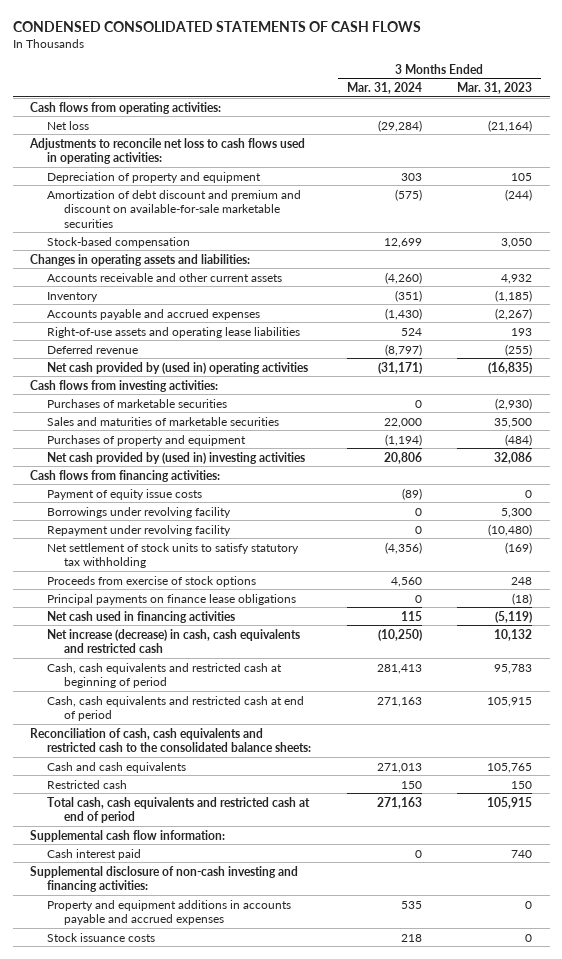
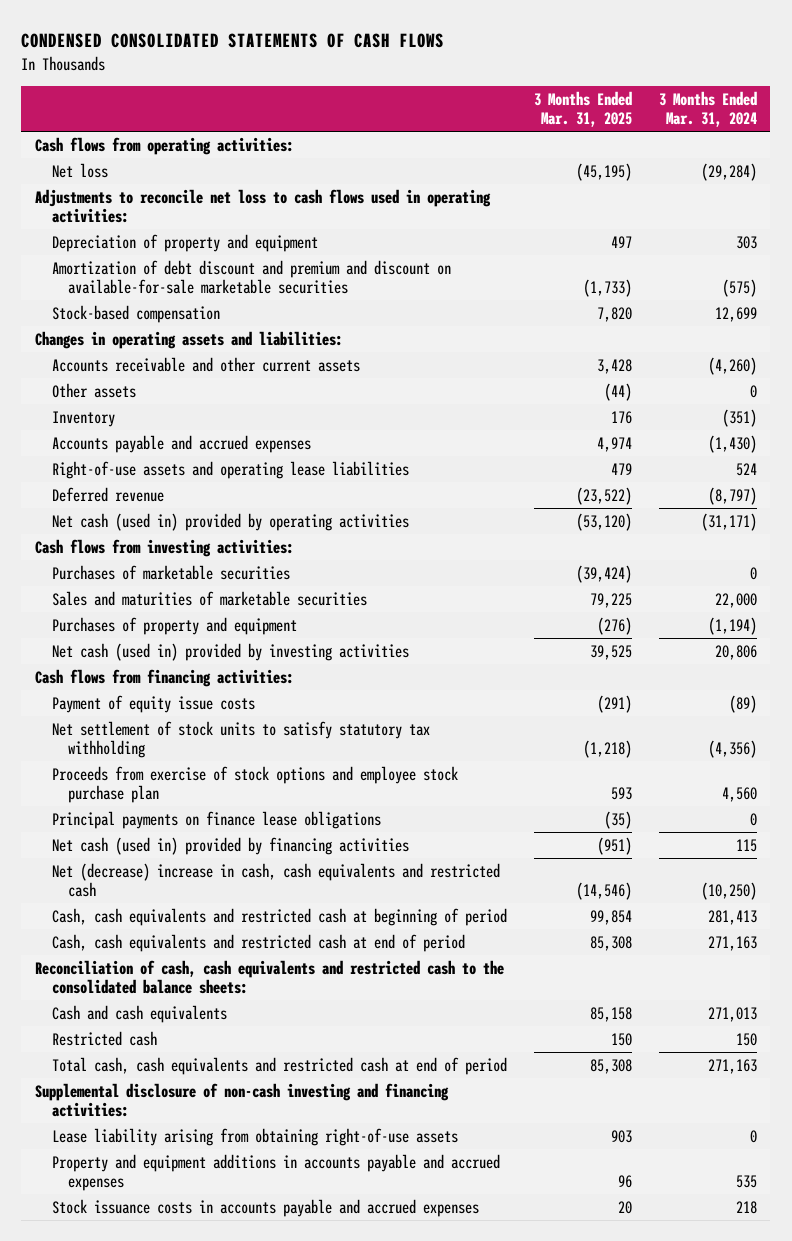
[457,81,533,94] Mar. 31, 2023 -> none
none -> [533,90,632,128] 3 Months Ended Mar. 31, 2025
none -> [51,382,136,398] Other assets
[47,361,309,374] Net cash provided by (used in) operating activities -> [51,512,409,531] Net cash (used in) provided by operating activities
[47,451,306,464] Net cash provided by (used in) investing activities -> [51,642,409,661] Net cash (used in) provided by investing activities
[47,506,232,518] Borrowings under revolving facility -> none
[47,524,232,536] Repayment under revolving facility -> none
[47,575,257,587] Proceeds from exercise of stock options -> [51,765,458,804] Proceeds from exercise of stock options and employee stock purchase plan
[47,610,236,623] Net cash used in financing activities -> [51,836,409,855] Net cash (used in) provided by financing activities
[47,628,301,654] Net increase (decrease) in cash, cash equivalents and restricted cash -> [51,862,500,898] Net (decrease) increase in cash, cash equivalents and restricted cash
[30,829,226,842] Supplemental cash flow information: -> none
[47,848,142,860] Cash interest paid -> none
none -> [51,1127,458,1146] Lease liability arising from obtaining right-of-use assets
[47,932,156,942] Stock issuance costs -> [51,1198,479,1217] Stock issuance costs in accounts payable and accrued expenses

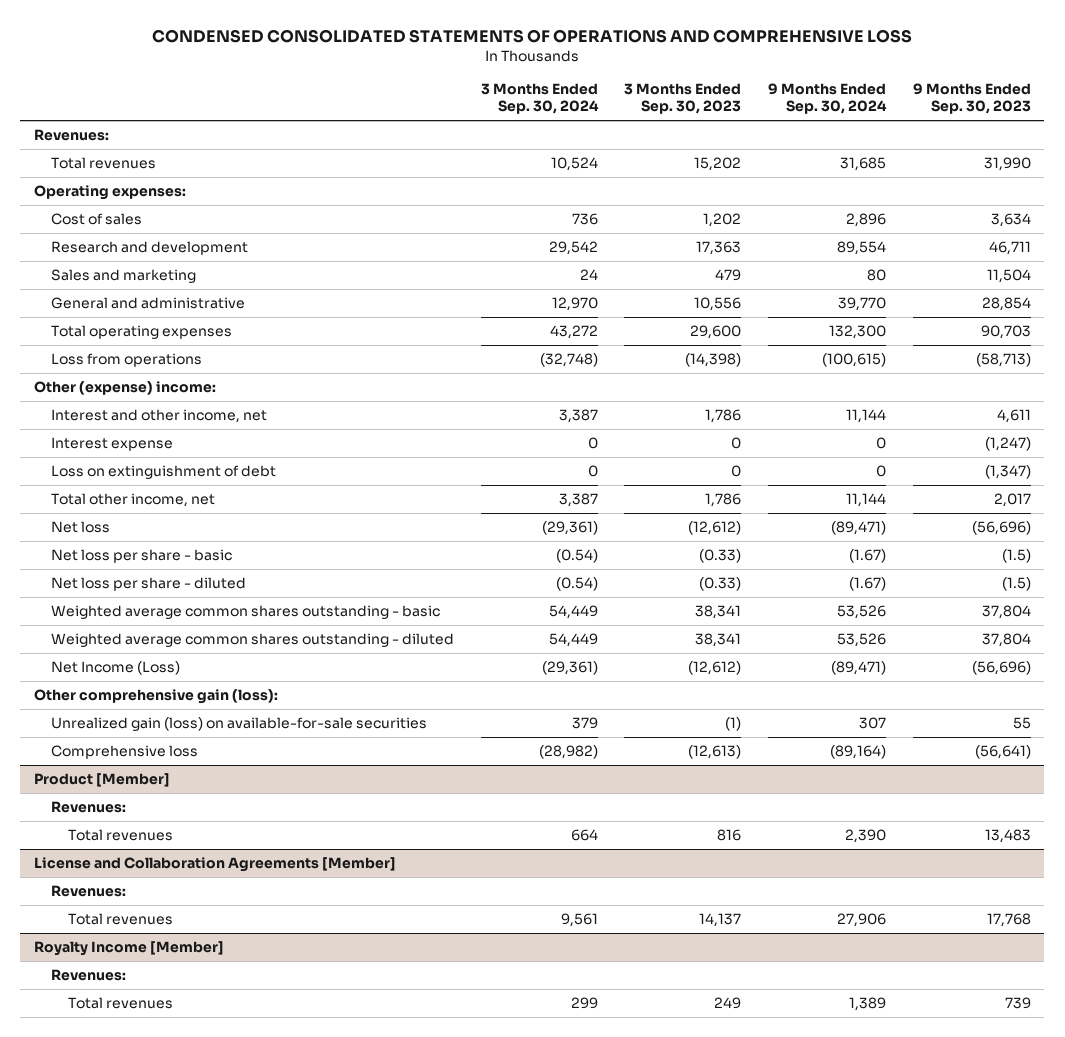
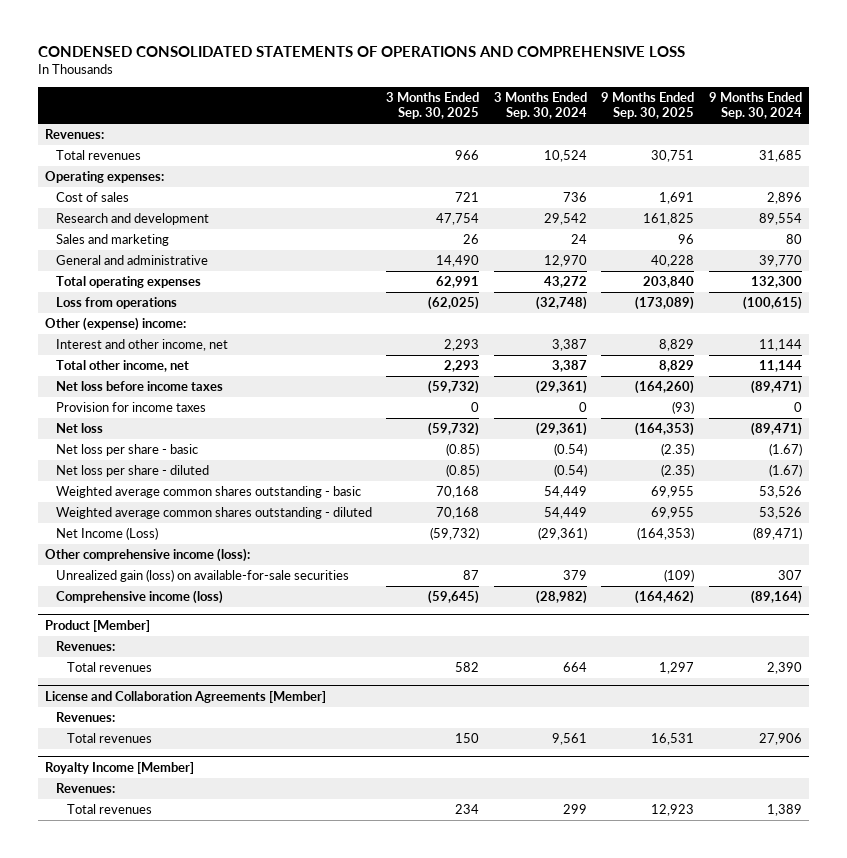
[624,83,742,115] 3 Months Ended Sep. 30, 2023 -> none
[913,83,1032,115] 9 Months Ended Sep. 30, 2023 -> none
none -> [386,91,480,120] 3 Months Ended Sep. 30, 2025
none -> [601,91,695,120] 9 Months Ended Sep. 30, 2025
[50,437,173,452] Interest expense -> none
[50,465,276,480] Loss on extinguishment of debt -> none
none -> [55,380,223,391] Net loss before income taxes
none -> [55,401,206,412] Provision for income taxes
[33,689,278,705] Other comprehensive gain (loss): -> [44,547,250,562] Other comprehensive income (loss):
[50,745,198,760] Comprehensive loss -> [55,589,223,604] Comprehensive income (loss)

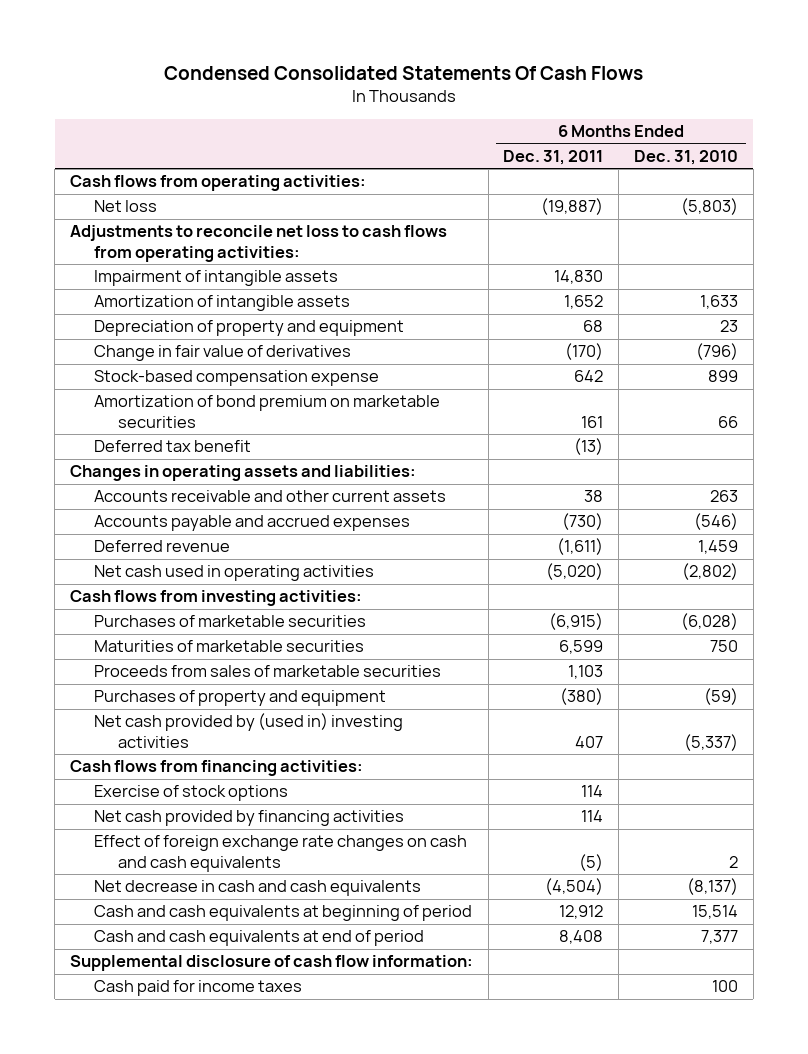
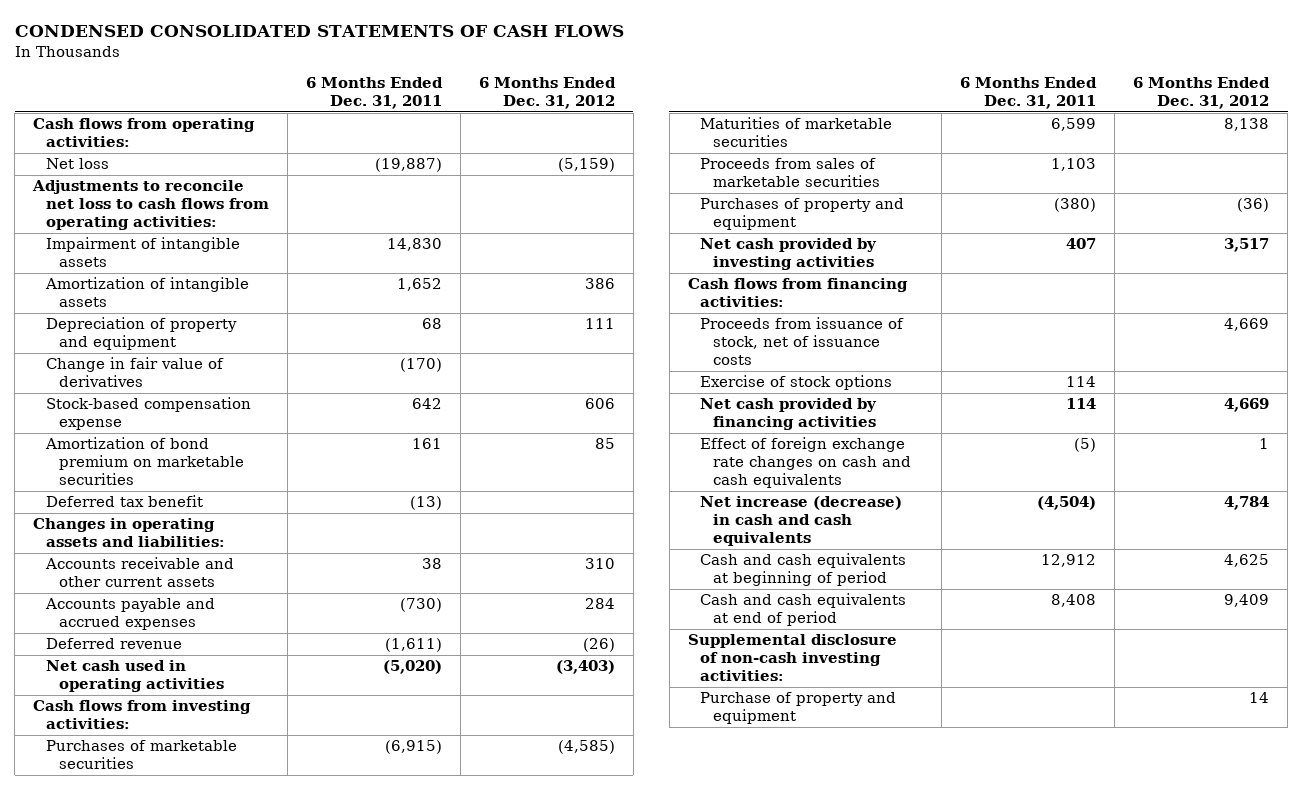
[163,66,643,81] Condensed Consolidated Statements Of Cash Flows -> [14,25,624,38] CONDENSED CONSOLIDATED STATEMENTS OF CASH FLOWS
[633,149,738,165] Dec. 31, 2010 -> none
none -> [478,76,616,109] 6 Months Ended Dec. 31, 2012
[93,713,403,748] Net cash provided by (used in) investing activities -> [700,238,878,271] Net cash provided by investing activities
none -> [700,317,905,366] Proceeds from issuance of stock, net of issuance costs
[93,880,421,897] Net decrease in cash and cash equivalents -> [700,496,903,547] Net increase (decrease) in cash and cash equivalents
[93,980,302,997] Cash paid for income taxes -> none
[69,955,473,972] Supplemental disclosure of cash flow information: -> [687,634,897,682] Supplemental disclosure of non-cash investing activities:
none -> [700,692,897,725] Purchase of property and equipment

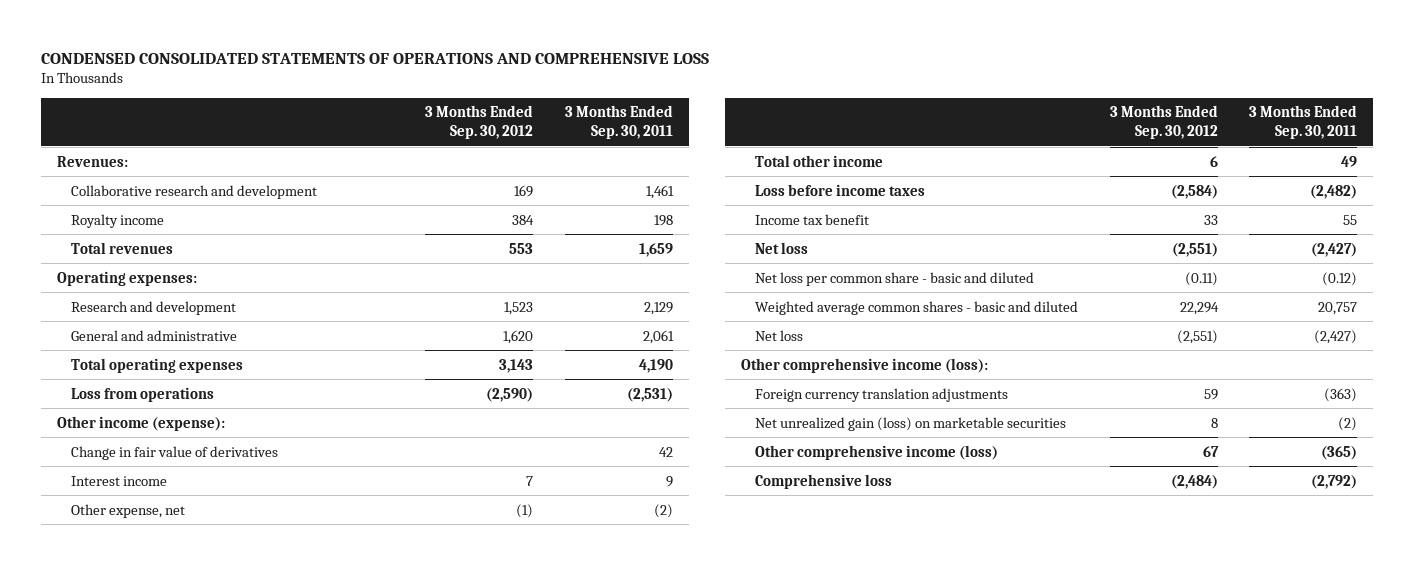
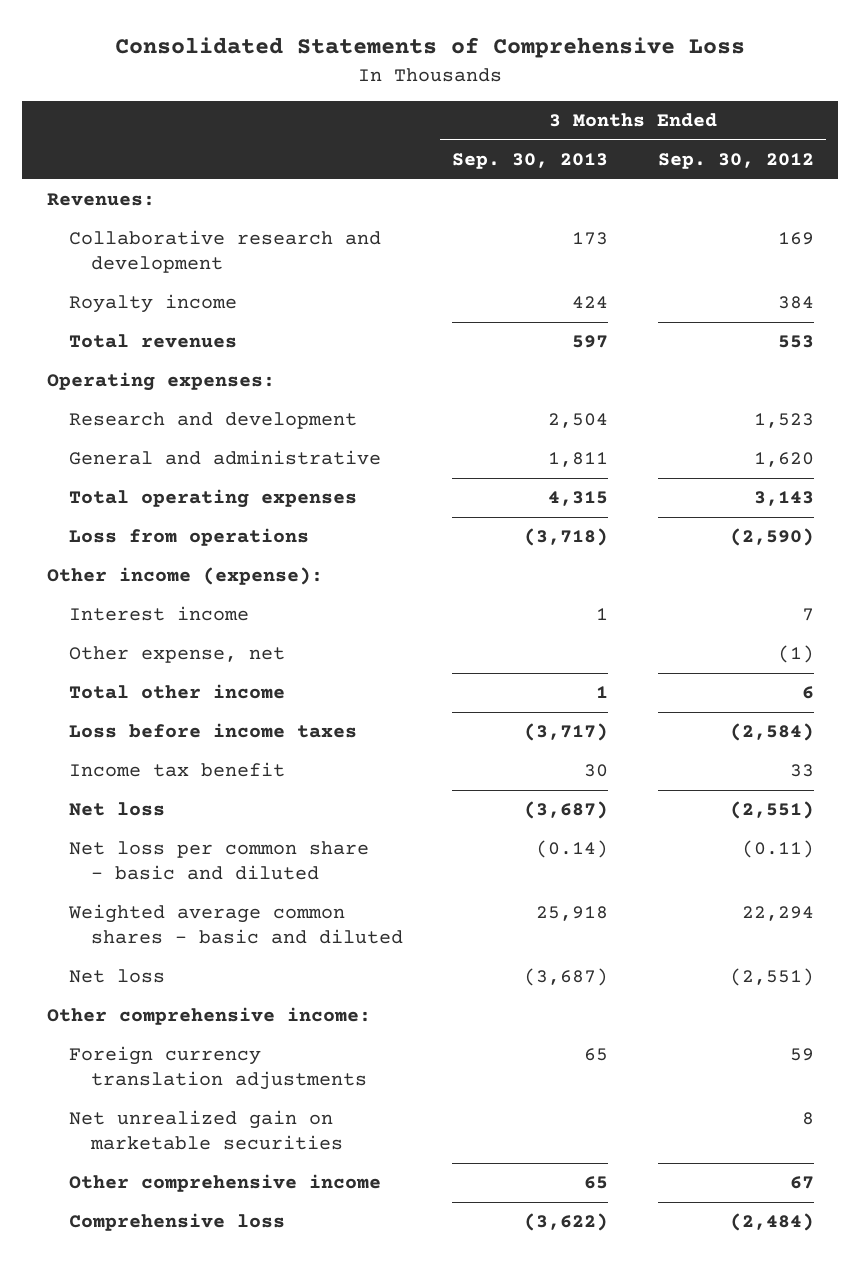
[40,52,709,64] CONDENSED CONSOLIDATED STATEMENTS OF OPERATIONS AND COMPREHENSIVE LOSS -> [115,37,746,59] Consolidated Statements of Comprehensive Loss
[564,105,673,139] 3 Months Ended Sep. 30, 2011 -> none
none -> [452,153,609,170] Sep. 30, 2013
[70,445,278,460] Change in fair value of derivatives -> none
[740,357,988,373] Other comprehensive income (loss): -> [46,1007,371,1026] Other comprehensive income:
[755,416,1067,431] Net unrealized gain (loss) on marketable securities -> [68,1110,344,1151] Net unrealized gain on marketable securities
[755,444,999,460] Other comprehensive income (loss) -> [68,1174,381,1193] Other comprehensive income

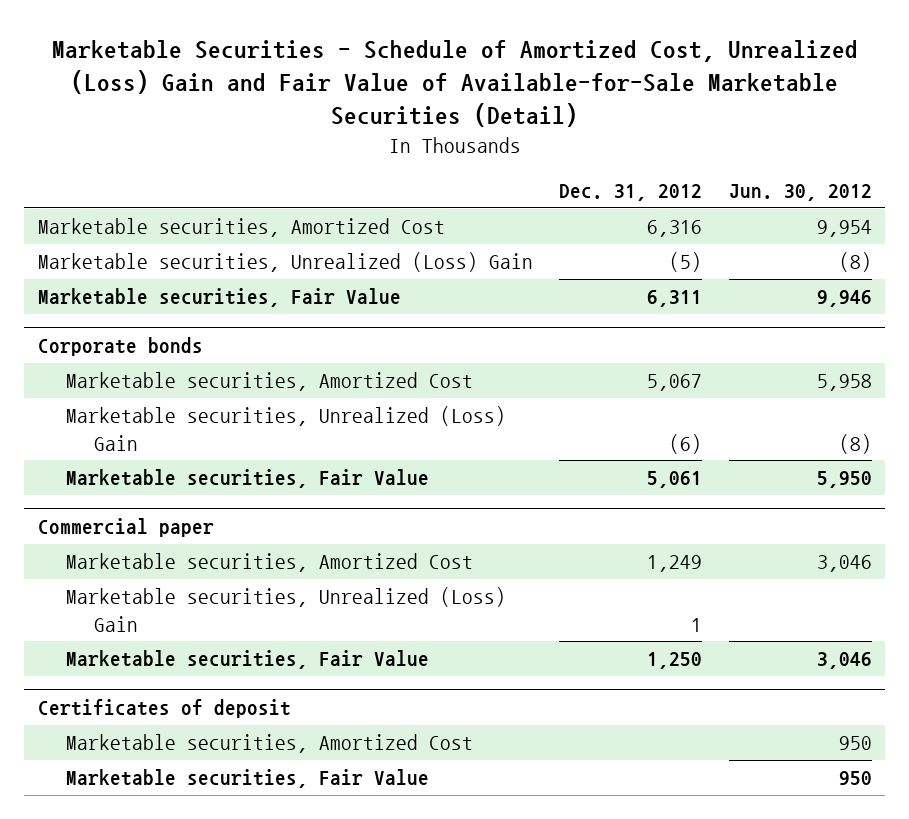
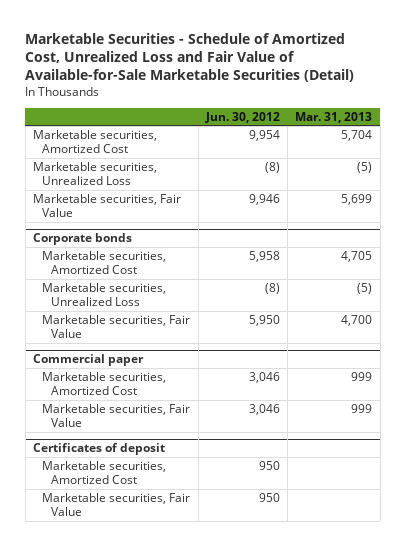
[51,40,858,128] Marketable Securities - Schedule of Amortized Cost, Unrealized (Loss) Gain and Fair Value of Available-for-Sale Marketable Securities (Detail) -> [25,32,355,83] Marketable Securities - Schedule of Amortized Cost, Unrealized Loss and Fair Value of Available-for-Sale Marketable Securities (Detail)
[559,184,703,202] Dec. 31, 2012 -> none
none -> [295,111,373,123] Mar. 31, 2013
[37,252,533,273] Marketable securities, Unrealized (Loss) Gain -> [33,161,158,186] Marketable securities, Unrealized Loss
[66,406,507,451] Marketable securities, Unrealized (Loss) Gain -> [42,282,167,307] Marketable securities, Unrealized Loss
[66,587,507,632] Marketable securities, Unrealized (Loss) Gain -> none

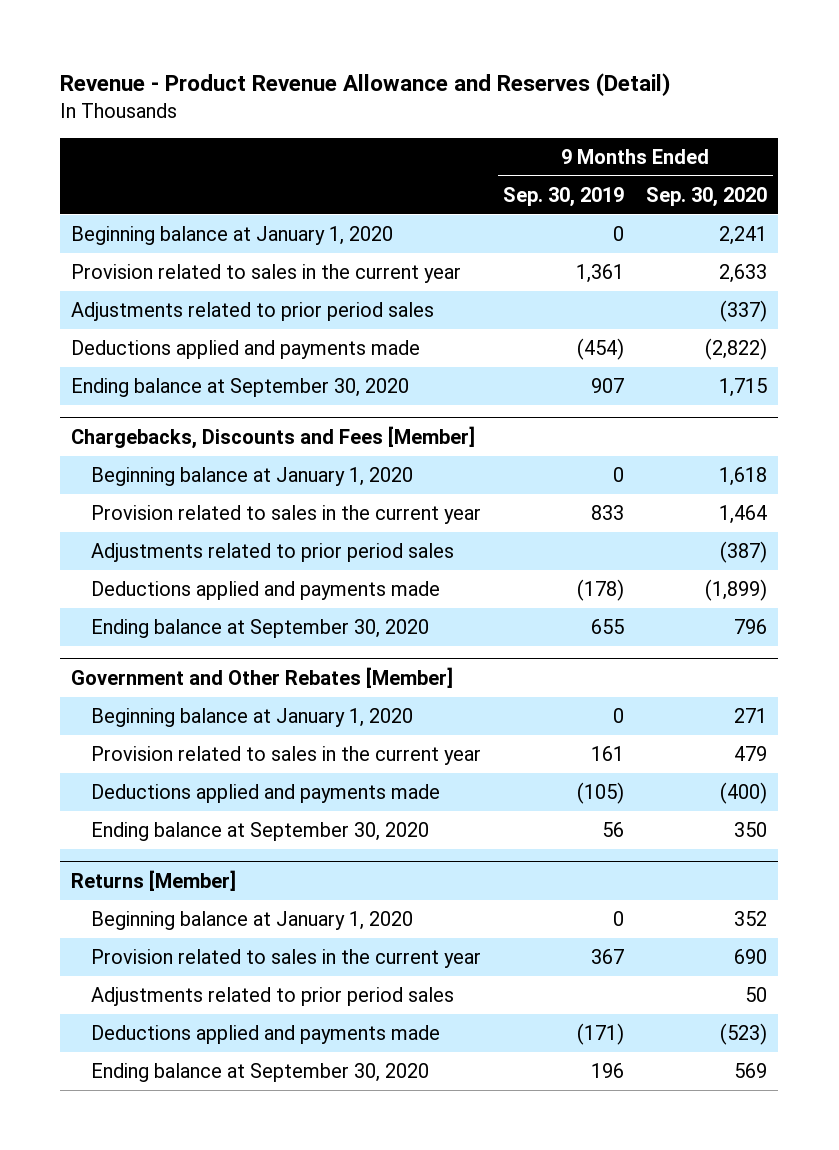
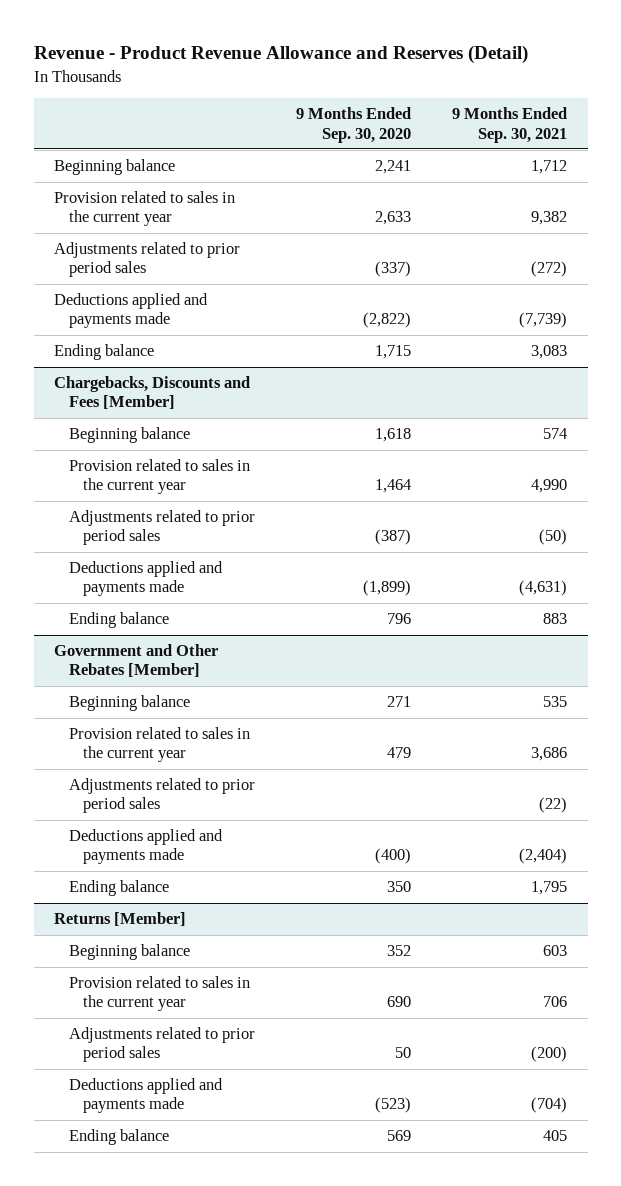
[503,186,625,207] Sep. 30, 2019 -> none
none -> [452,107,568,143] 9 Months Ended Sep. 30, 2021
[71,226,394,246] Beginning balance at January 1, 2020 -> [54,159,176,176] Beginning balance
[71,378,410,398] Ending balance at September 30, 2020 -> [54,344,155,361] Ending balance
[91,467,414,487] Beginning balance at January 1, 2020 -> [68,427,190,444] Beginning balance
[91,619,430,639] Ending balance at September 30, 2020 -> [68,612,169,629] Ending balance
[91,708,414,728] Beginning balance at January 1, 2020 -> [68,695,190,712] Beginning balance
none -> [68,778,255,814] Adjustments related to prior period sales
[91,822,430,842] Ending balance at September 30, 2020 -> [68,880,169,897] Ending balance
[91,911,414,931] Beginning balance at January 1, 2020 -> [68,944,190,961] Beginning balance
[91,1063,430,1083] Ending balance at September 30, 2020 -> [68,1129,169,1146] Ending balance

